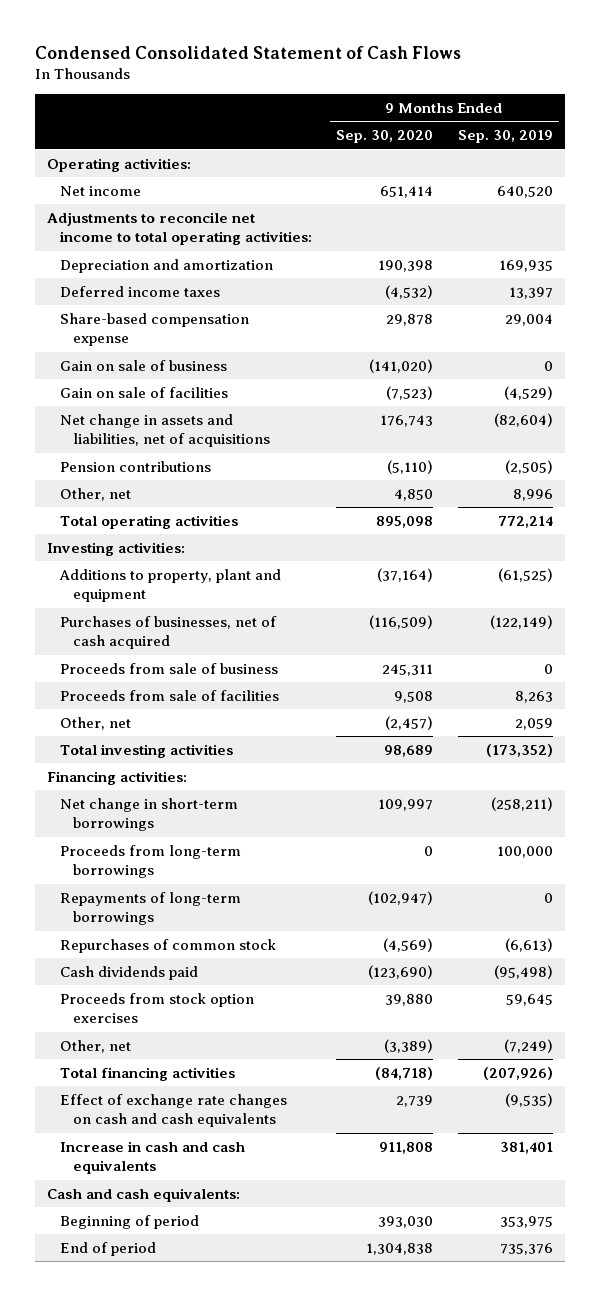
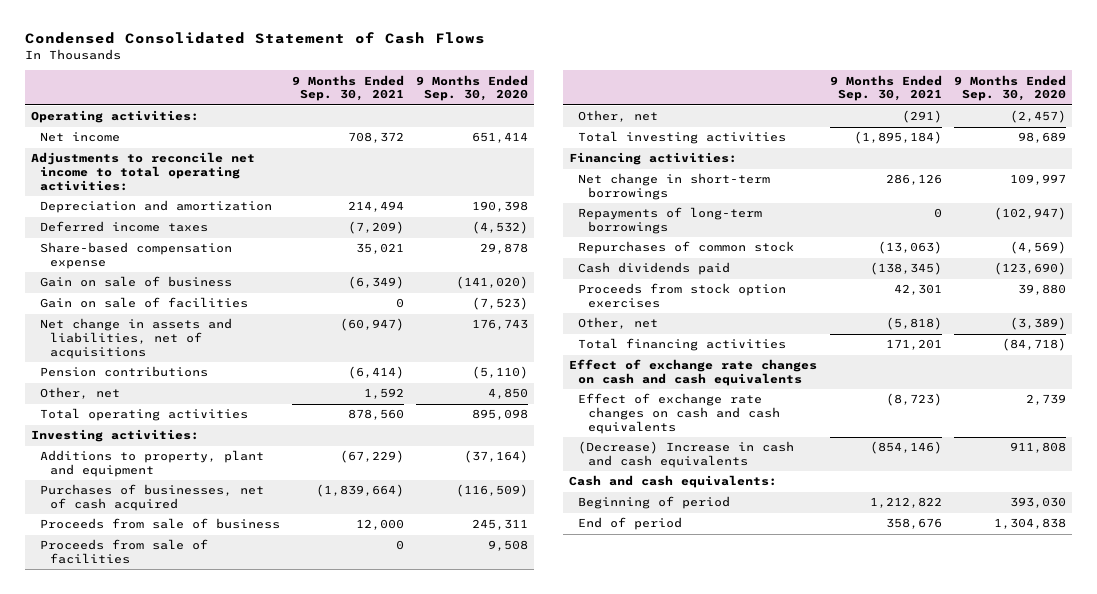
[457,130,553,144] Sep. 30, 2019 -> none
none -> [292,74,405,102] 9 Months Ended Sep. 30, 2021
[60,844,242,879] Proceeds from long-term borrowings -> none
none -> [568,359,817,387] Effect of exchange rate changes on cash and cash equivalents
[60,1140,246,1175] Increase in cash and cash equivalents -> [578,441,795,469] (Decrease) Increase in cash and cash equivalents

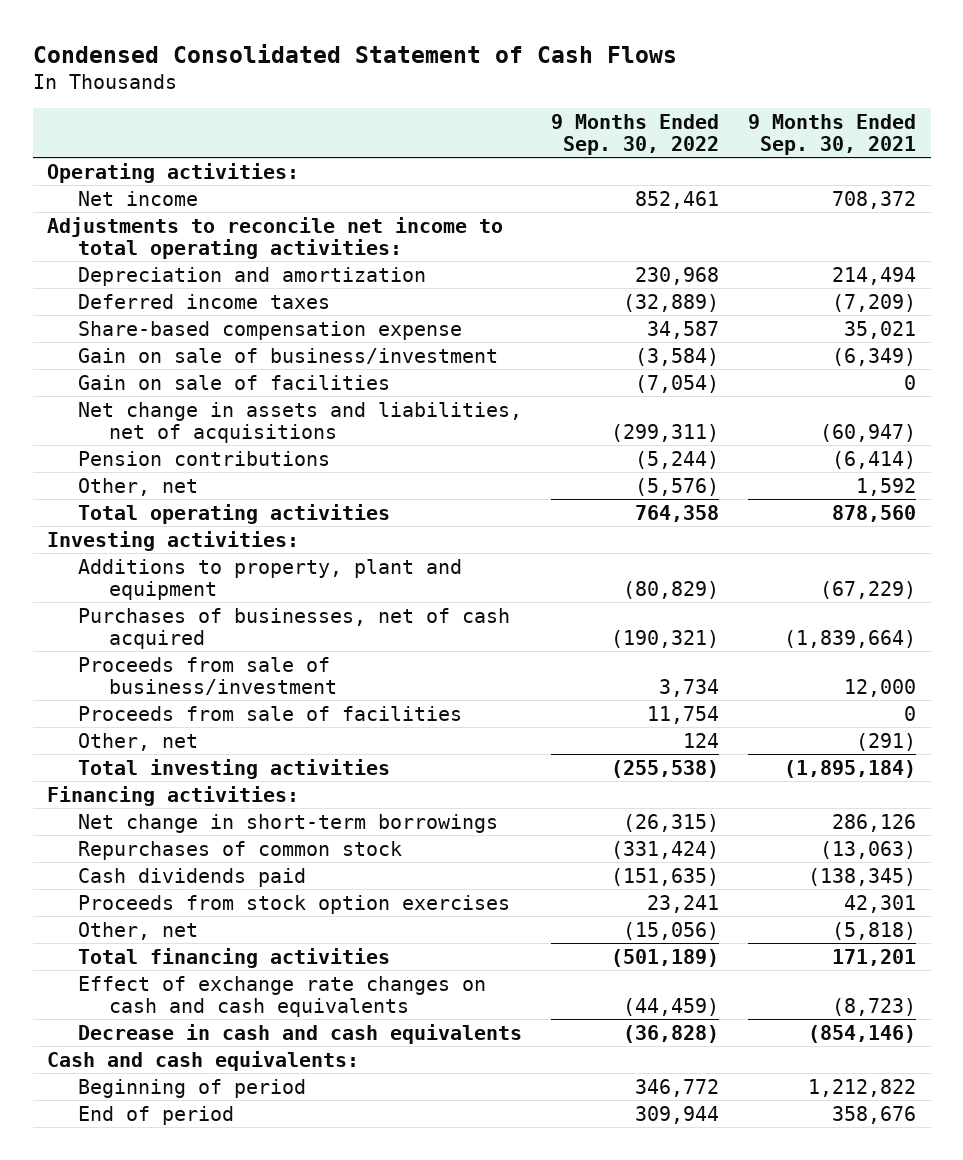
[415,74,528,102] 9 Months Ended Sep. 30, 2020 -> none
none -> [551,113,720,156] 9 Months Ended Sep. 30, 2022
[40,276,233,288] Gain on sale of business -> [77,347,498,364] Gain on sale of business/investment
[40,518,281,530] Proceeds from sale of business -> [77,656,337,695] Proceeds from sale of business/investment
[578,207,763,235] Repayments of long-term borrowings -> none
[568,359,817,387] Effect of exchange rate changes on cash and cash equivalents -> none
[578,441,795,469] (Decrease) Increase in cash and cash equivalents -> [77,1023,522,1044] Decrease in cash and cash equivalents

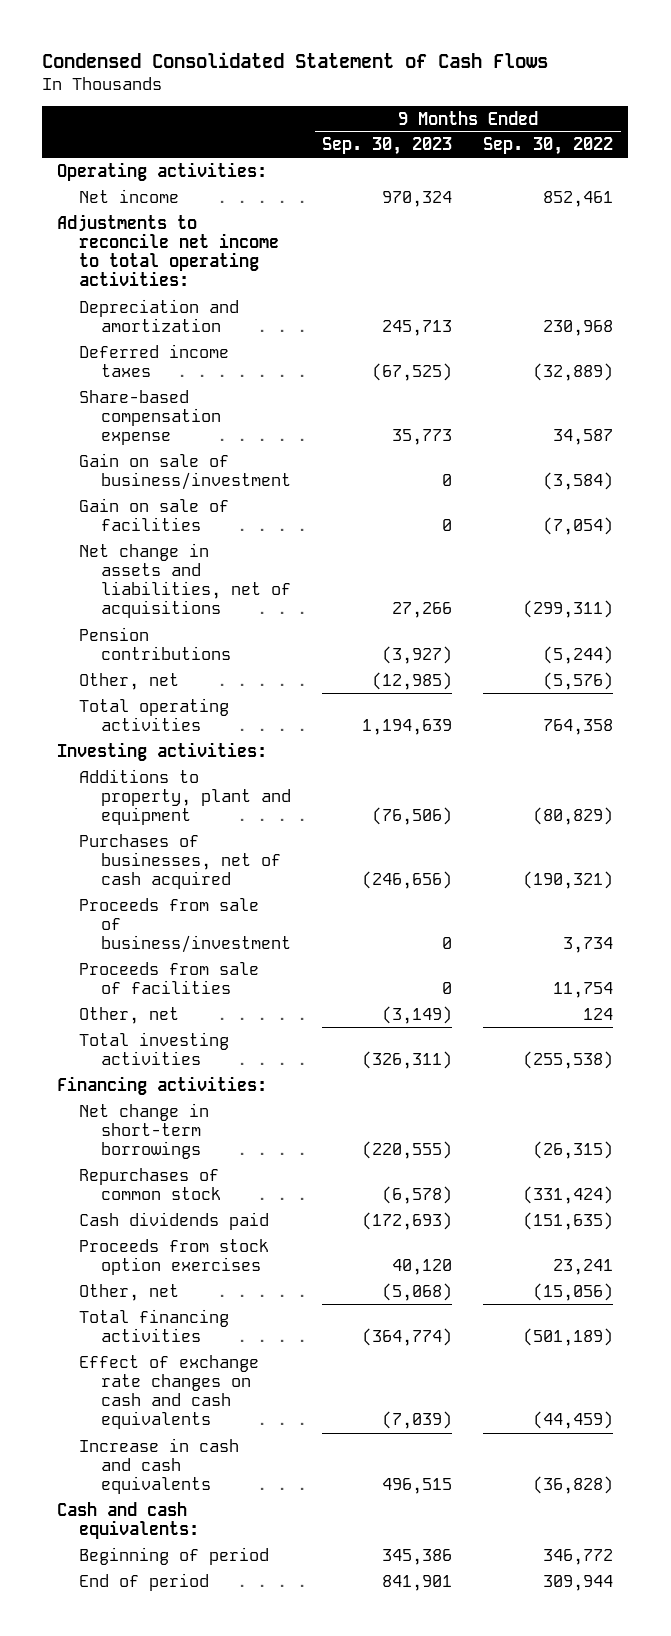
[748,113,917,156] 9 Months Ended Sep. 30, 2021 -> none
none -> [322,137,453,156] Sep. 30, 2023
[77,1023,522,1044] Decrease in cash and cash equivalents -> [79,1437,240,1495] Increase in cash and cash equivalents

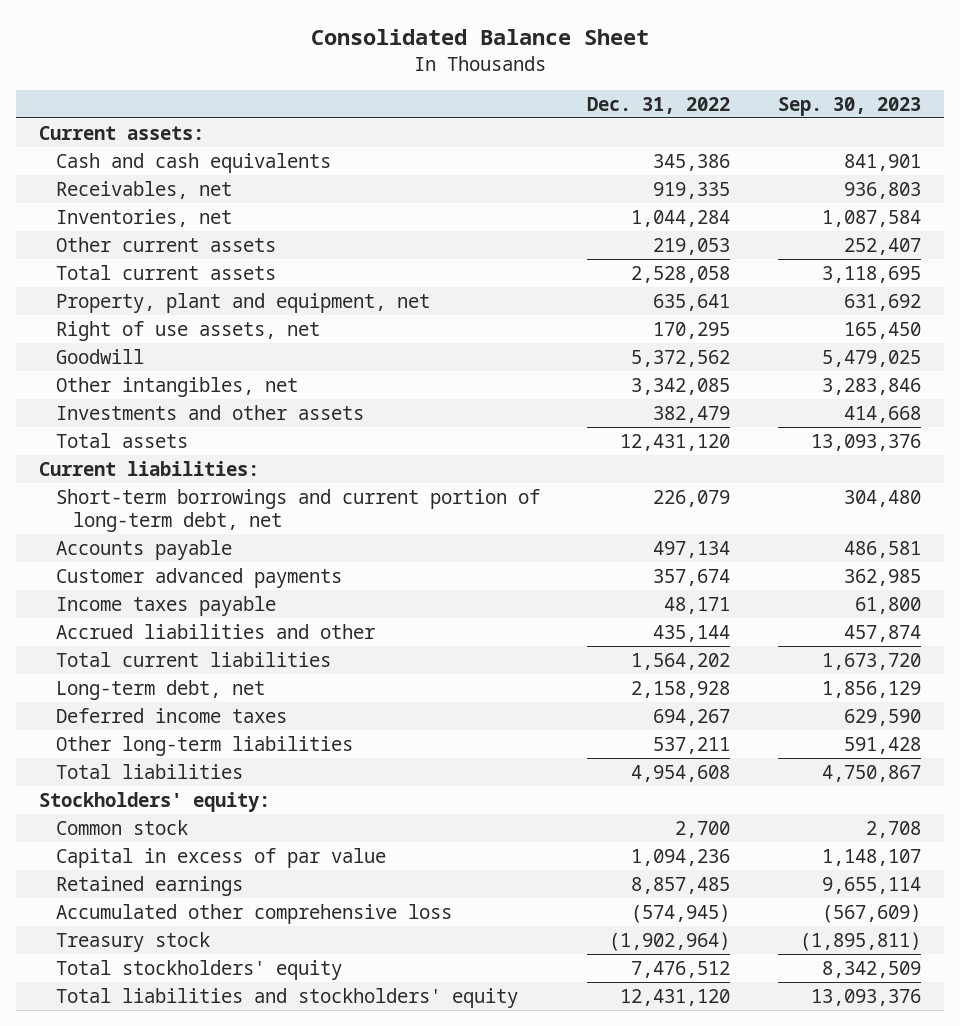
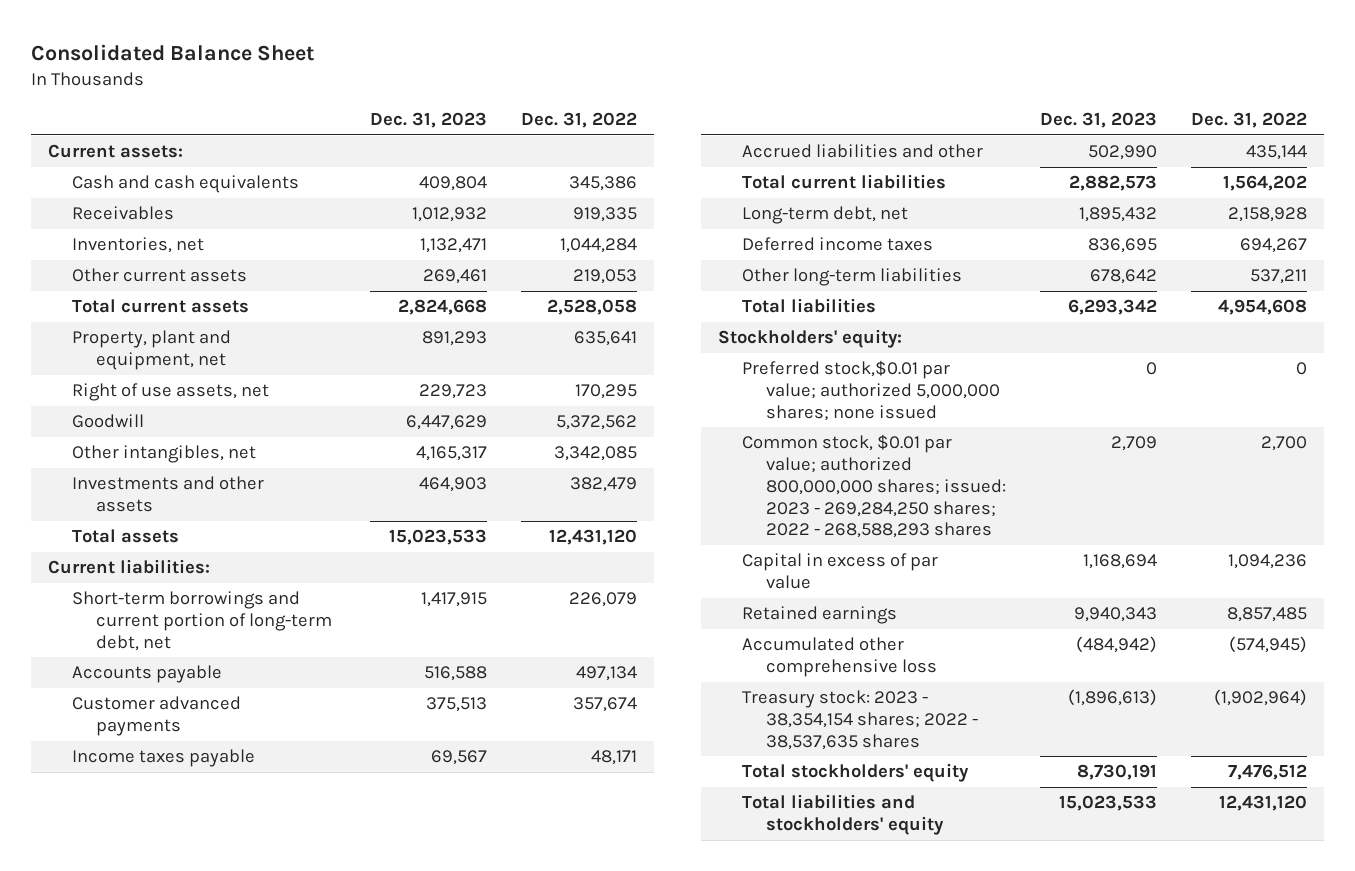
[777,96,921,116] Sep. 30, 2023 -> none
none -> [370,111,488,128] Dec. 31, 2023
[56,180,233,199] Receivables, net -> [72,206,175,221] Receivables
none -> [741,360,1000,421] Preferred stock,$0.01 par value; authorized 5,000,000 shares; none issued
[56,819,189,835] Common stock -> [741,434,1006,539] Common stock, $0.01 par value; authorized 800,000,000 shares; issued: 2023 - 269,284,250 shares; 2022 - 268,588,293 shares
[56,931,211,952] Treasury stock -> [741,690,978,750] Treasury stock: 2023 - 38,354,154 shares; 2022 - 38,537,635 shares

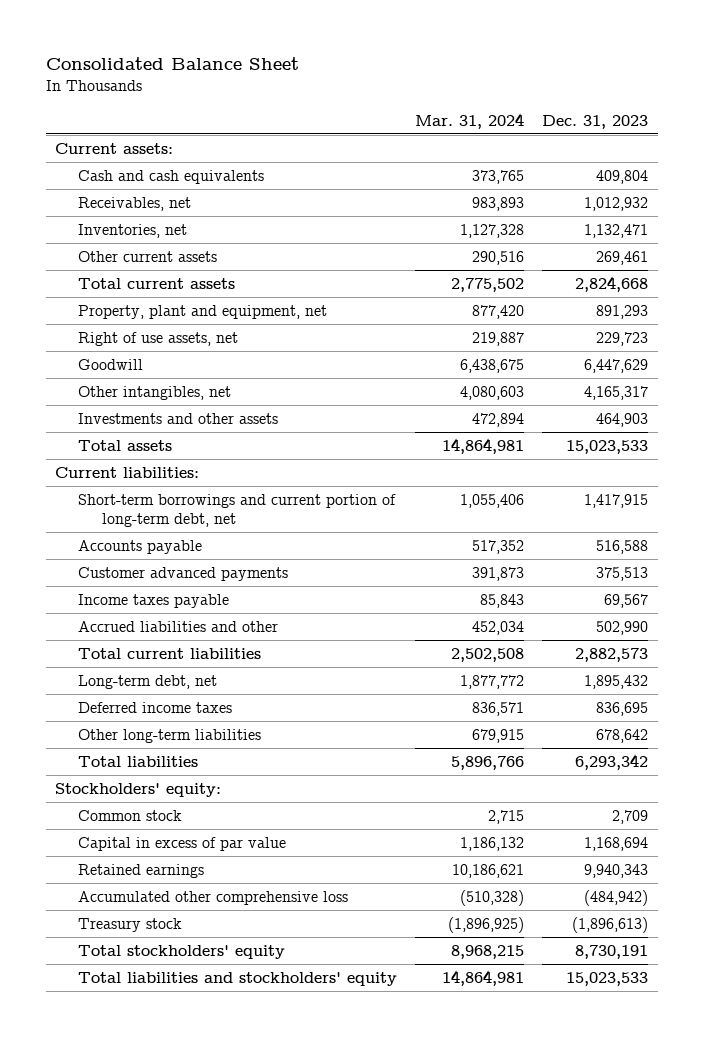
[521,111,638,128] Dec. 31, 2022 -> none
none -> [415,112,525,129] Mar. 31, 2024
[72,206,175,221] Receivables -> [78,196,192,211] Receivables, net
[741,360,1000,421] Preferred stock,$0.01 par value; authorized 5,000,000 shares; none issued -> none
[741,434,1006,539] Common stock, $0.01 par value; authorized 800,000,000 shares; issued: 2023 - 269,284,250 shares; 2022 - 268,588,293 shares -> [78,809,183,821] Common stock
[741,690,978,750] Treasury stock: 2023 - 38,354,154 shares; 2022 - 38,537,635 shares -> [78,917,183,932] Treasury stock

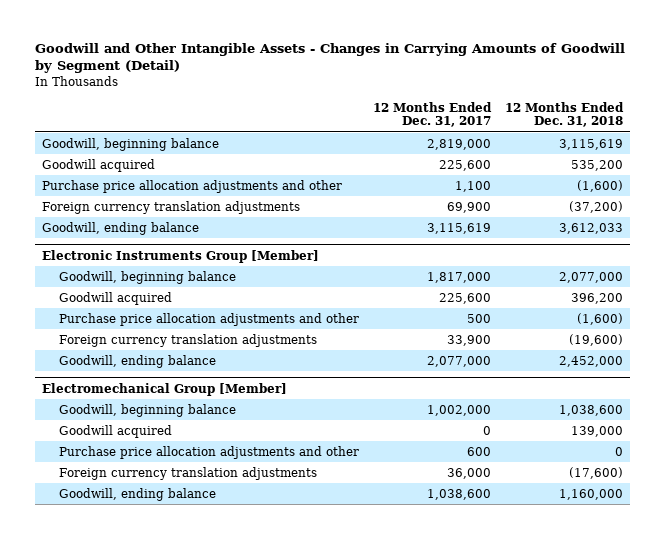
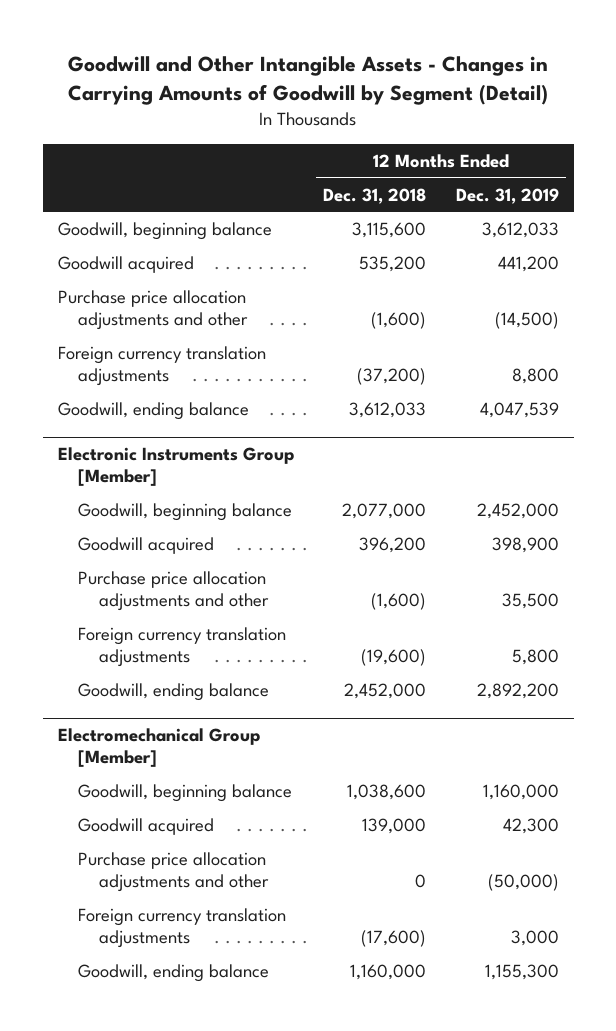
[372,101,492,128] 12 Months Ended Dec. 31, 2017 -> none
none -> [455,187,559,204] Dec. 31, 2019
[559,138,624,150] 3,115,619 -> [352,221,427,238] 3,115,600

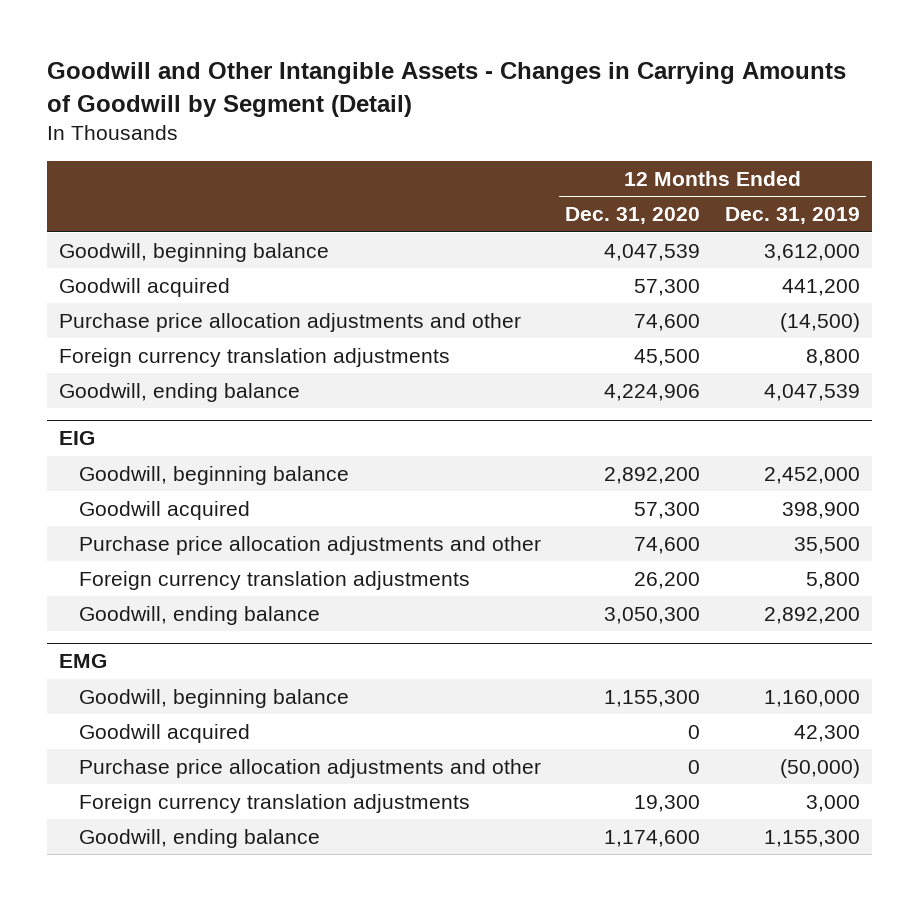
[323,187,427,204] Dec. 31, 2018 -> none
none -> [565,207,701,225] Dec. 31, 2020
[481,221,559,238] 3,612,033 -> [764,243,861,261] 3,612,000
[57,447,294,487] Electronic Instruments Group [Member] -> [58,431,95,446] EIG
[57,728,260,768] Electromechanical Group [Member] -> [58,654,107,669] EMG

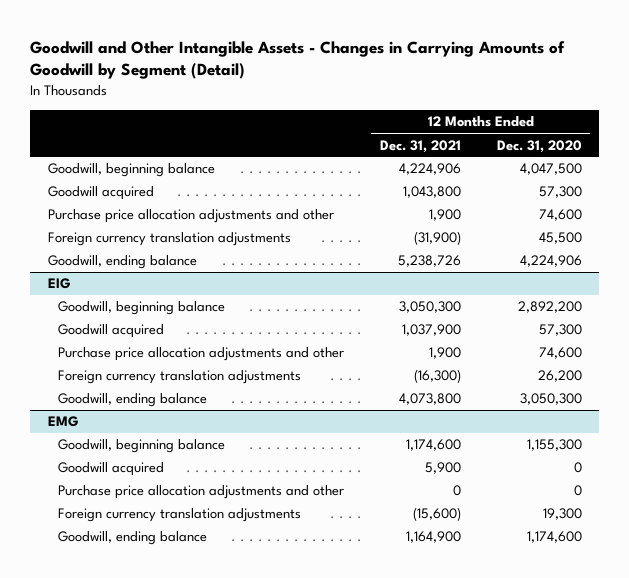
[725,207,861,225] Dec. 31, 2019 -> none
none -> [379,139,461,153] Dec. 31, 2021
[604,243,701,261] 4,047,539 -> [519,163,582,176] 4,047,500

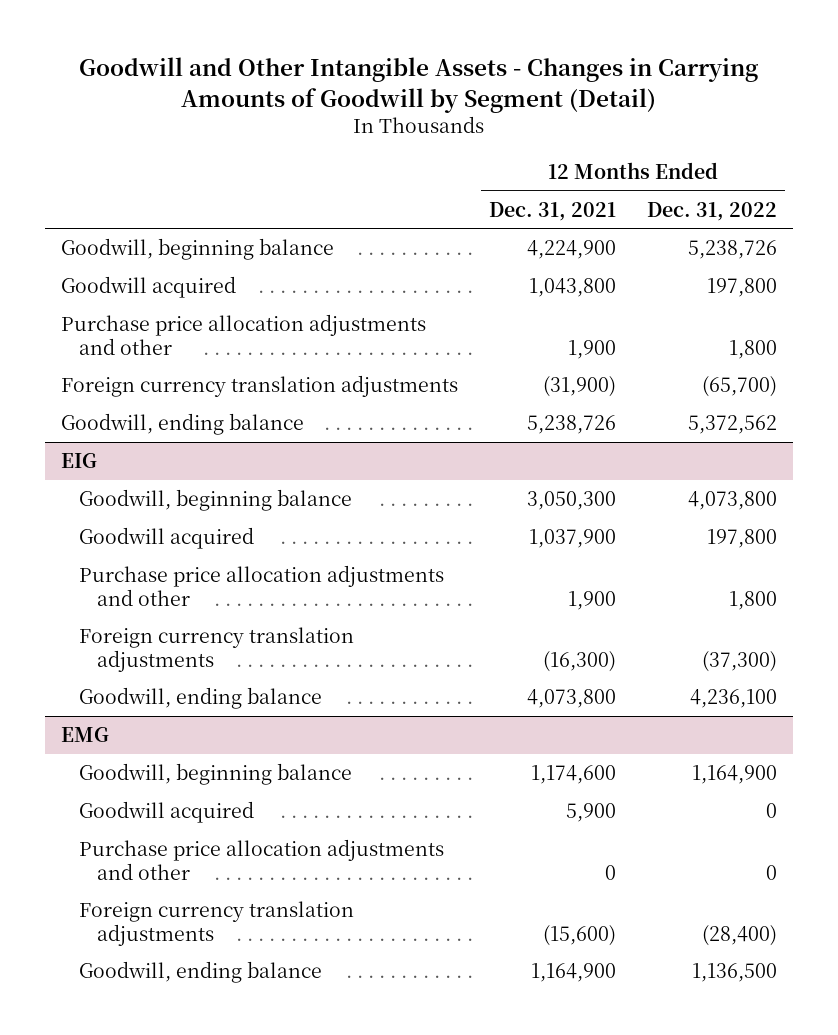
[496,139,582,153] Dec. 31, 2020 -> none
none -> [647,201,778,221] Dec. 31, 2022
[398,163,461,176] 4,224,906 -> [526,240,616,260] 4,224,900

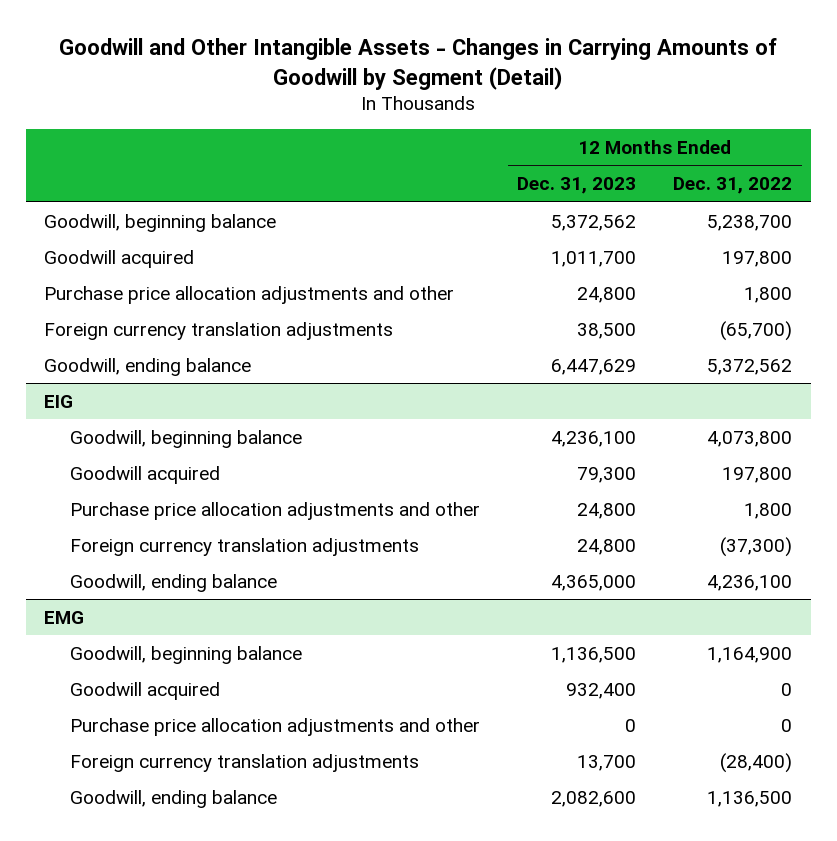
[488,201,616,221] Dec. 31, 2021 -> none
none -> [517,177,637,195] Dec. 31, 2023
[688,240,778,260] 5,238,726 -> [707,214,793,231] 5,238,700

